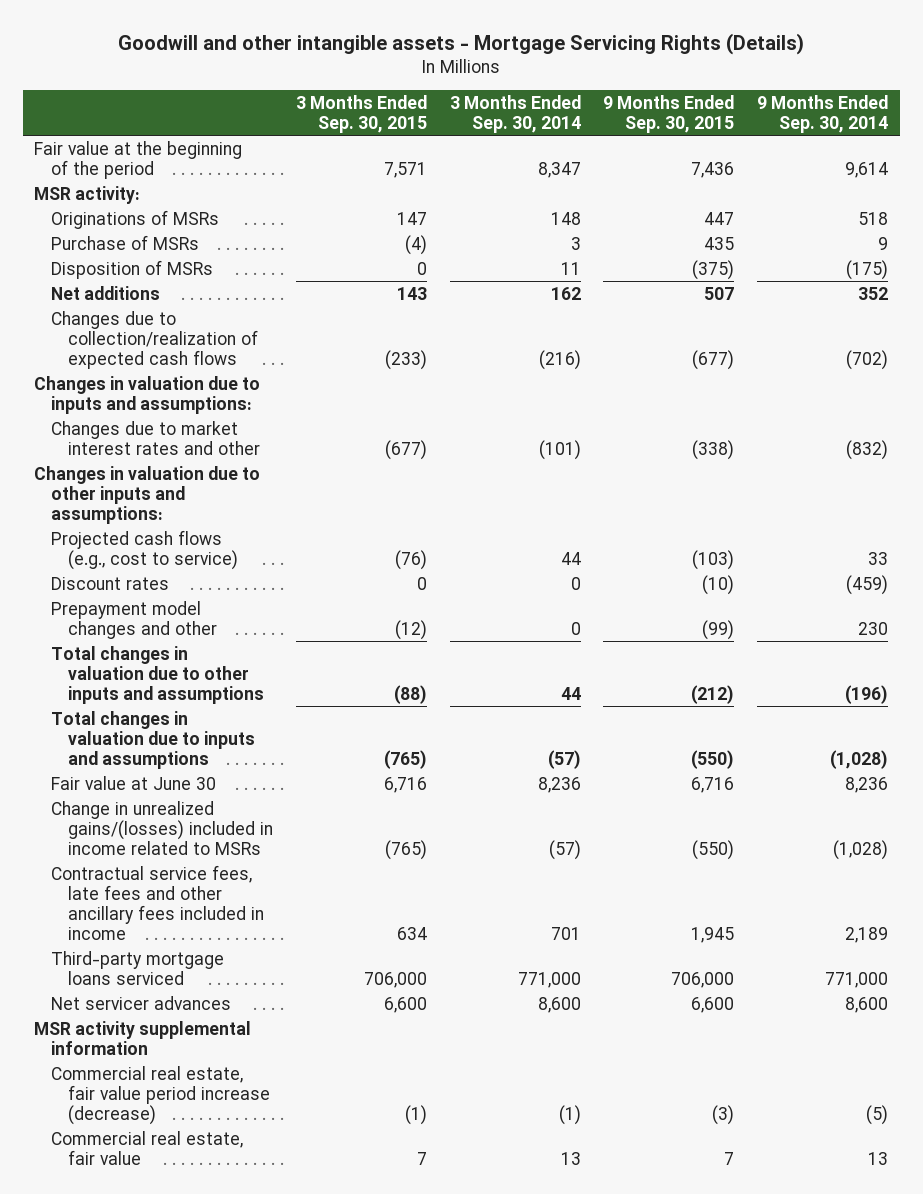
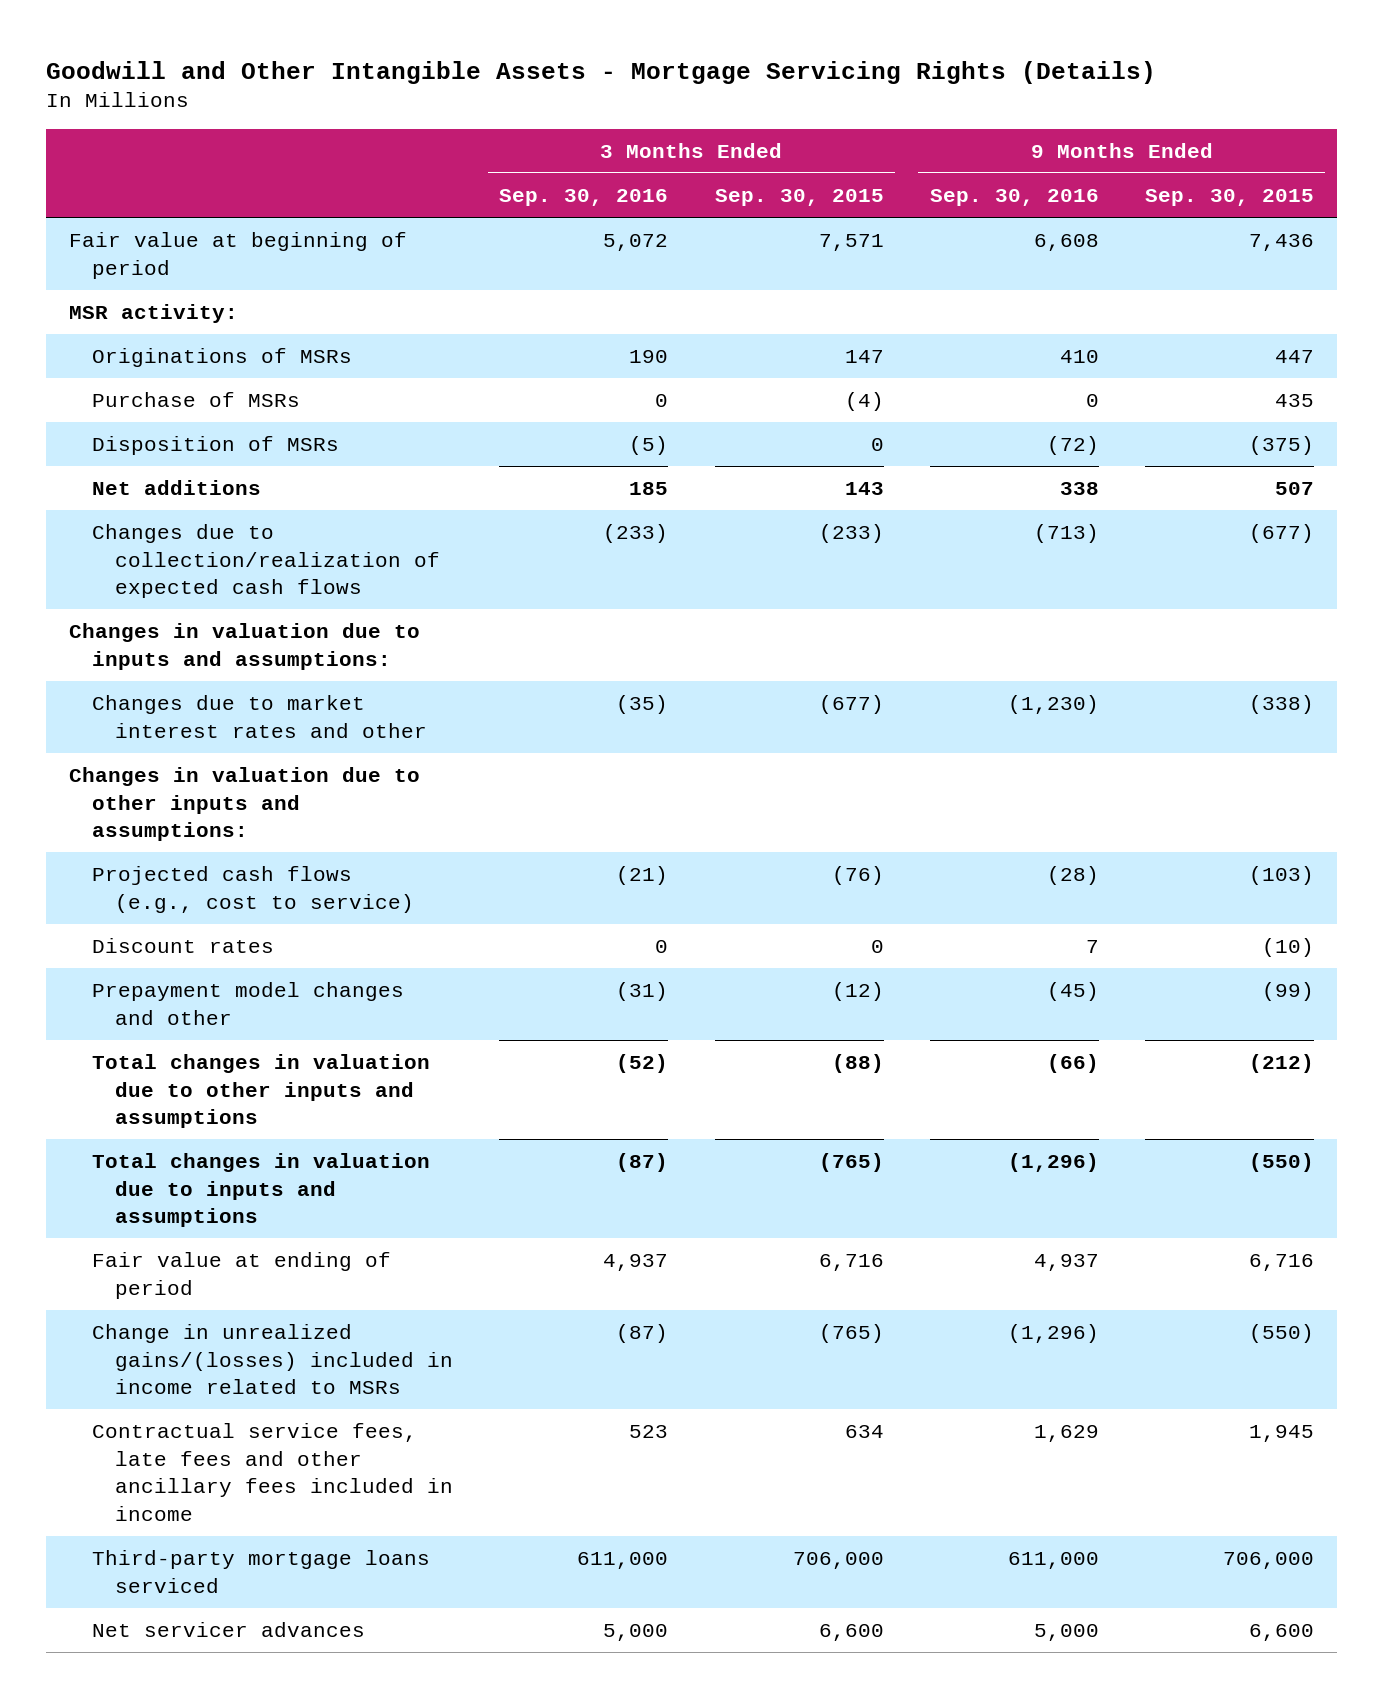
[118,32,805,55] Goodwill and other intangible assets - Mortgage Servicing Rights (Details) -> [45,60,1156,84] Goodwill and Other Intangible Assets - Mortgage Servicing Rights (Details)
[449,94,581,134] 3 Months Ended Sep. 30, 2014 -> none
[757,94,889,134] 9 Months Ended Sep. 30, 2014 -> none
none -> [499,188,669,206] Sep. 30, 2016
none -> [929,188,1099,206] Sep. 30, 2016
[34,140,243,179] Fair value at the beginning of the period -> [68,232,407,279] Fair value at beginning of period
[51,775,217,790] Fair value at June 30 -> [92,1252,392,1299] Fair value at ending of period
[34,1020,252,1055] MSR activity supplemental information -> none
[51,1065,270,1125] Commercial real estate, fair value period increase (decrease) -> none
[51,1130,244,1165] Commercial real estate, fair value -> none

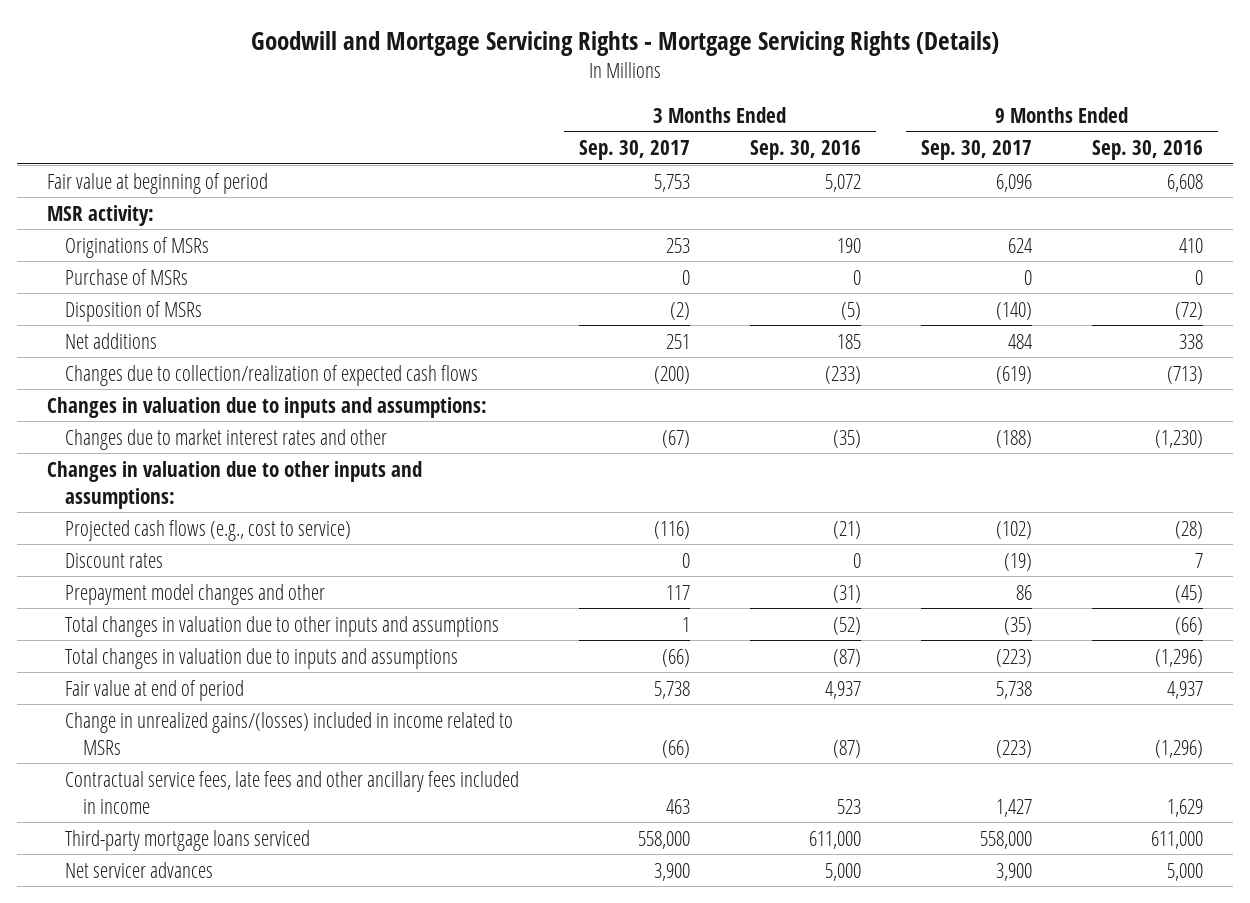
[45,60,1156,84] Goodwill and Other Intangible Assets - Mortgage Servicing Rights (Details) -> [251,30,1000,56] Goodwill and Mortgage Servicing Rights - Mortgage Servicing Rights (Details)
[714,188,884,206] Sep. 30, 2015 -> none
[1144,188,1314,206] Sep. 30, 2015 -> none
none -> [579,140,691,161] Sep. 30, 2017
none -> [921,140,1033,161] Sep. 30, 2017
[92,1252,392,1299] Fair value at ending of period -> [65,679,245,701] Fair value at end of period

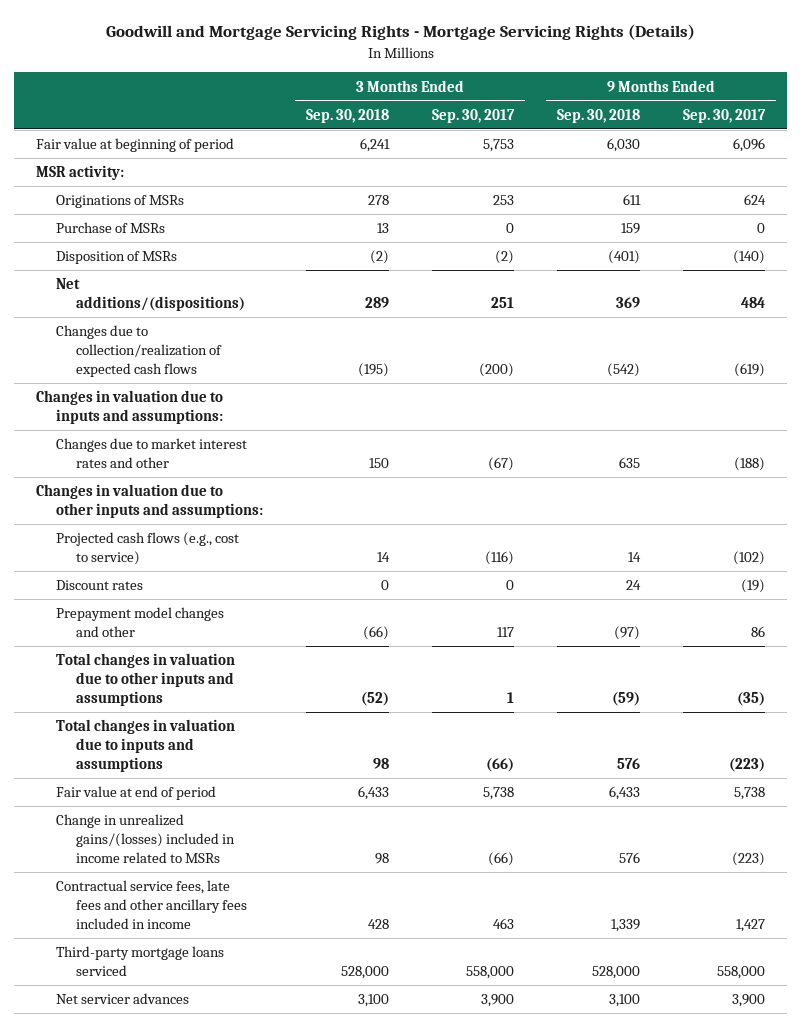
[750,140,862,161] Sep. 30, 2016 -> none
[1092,140,1204,161] Sep. 30, 2016 -> none
none -> [305,108,389,123] Sep. 30, 2018
none -> [557,108,641,123] Sep. 30, 2018
[65,332,158,349] Net additions -> [55,278,245,312] Net additions/(dispositions)

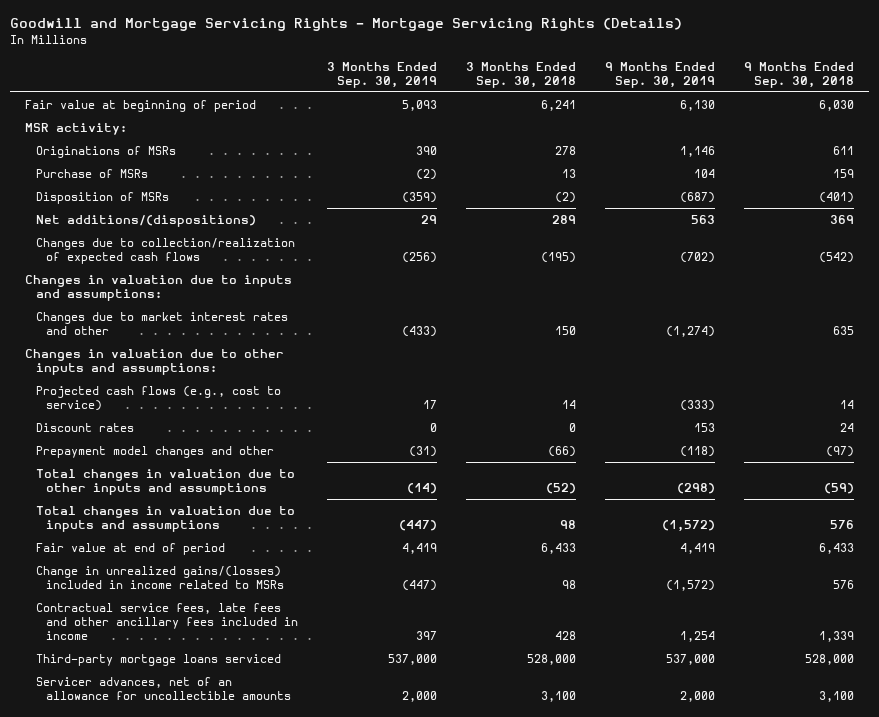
[432,108,516,123] Sep. 30, 2017 -> none
[683,108,767,123] Sep. 30, 2017 -> none
none -> [327,61,438,88] 3 Months Ended Sep. 30, 2019
none -> [605,61,716,88] 9 Months Ended Sep. 30, 2019
[55,993,189,1005] Net servicer advances -> [35,676,292,700] Servicer advances, net of an allowance for uncollectible amounts

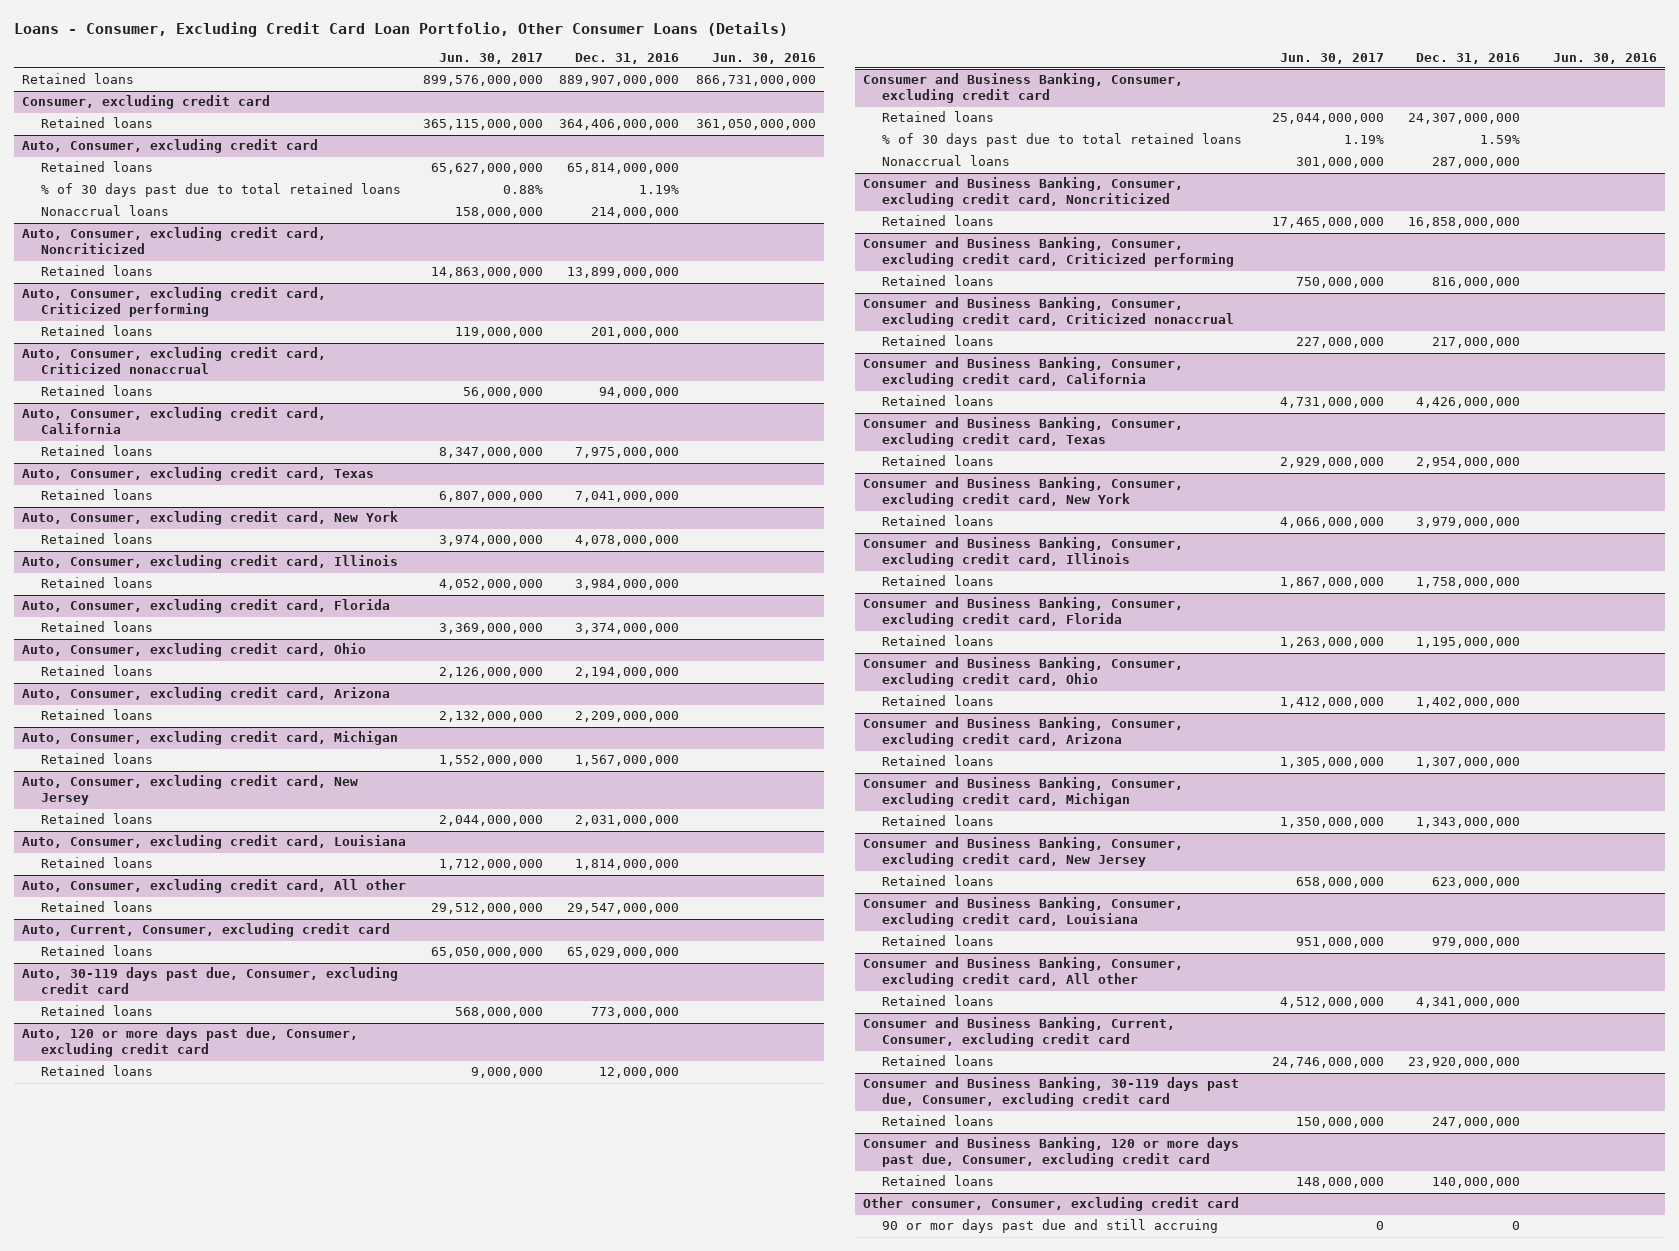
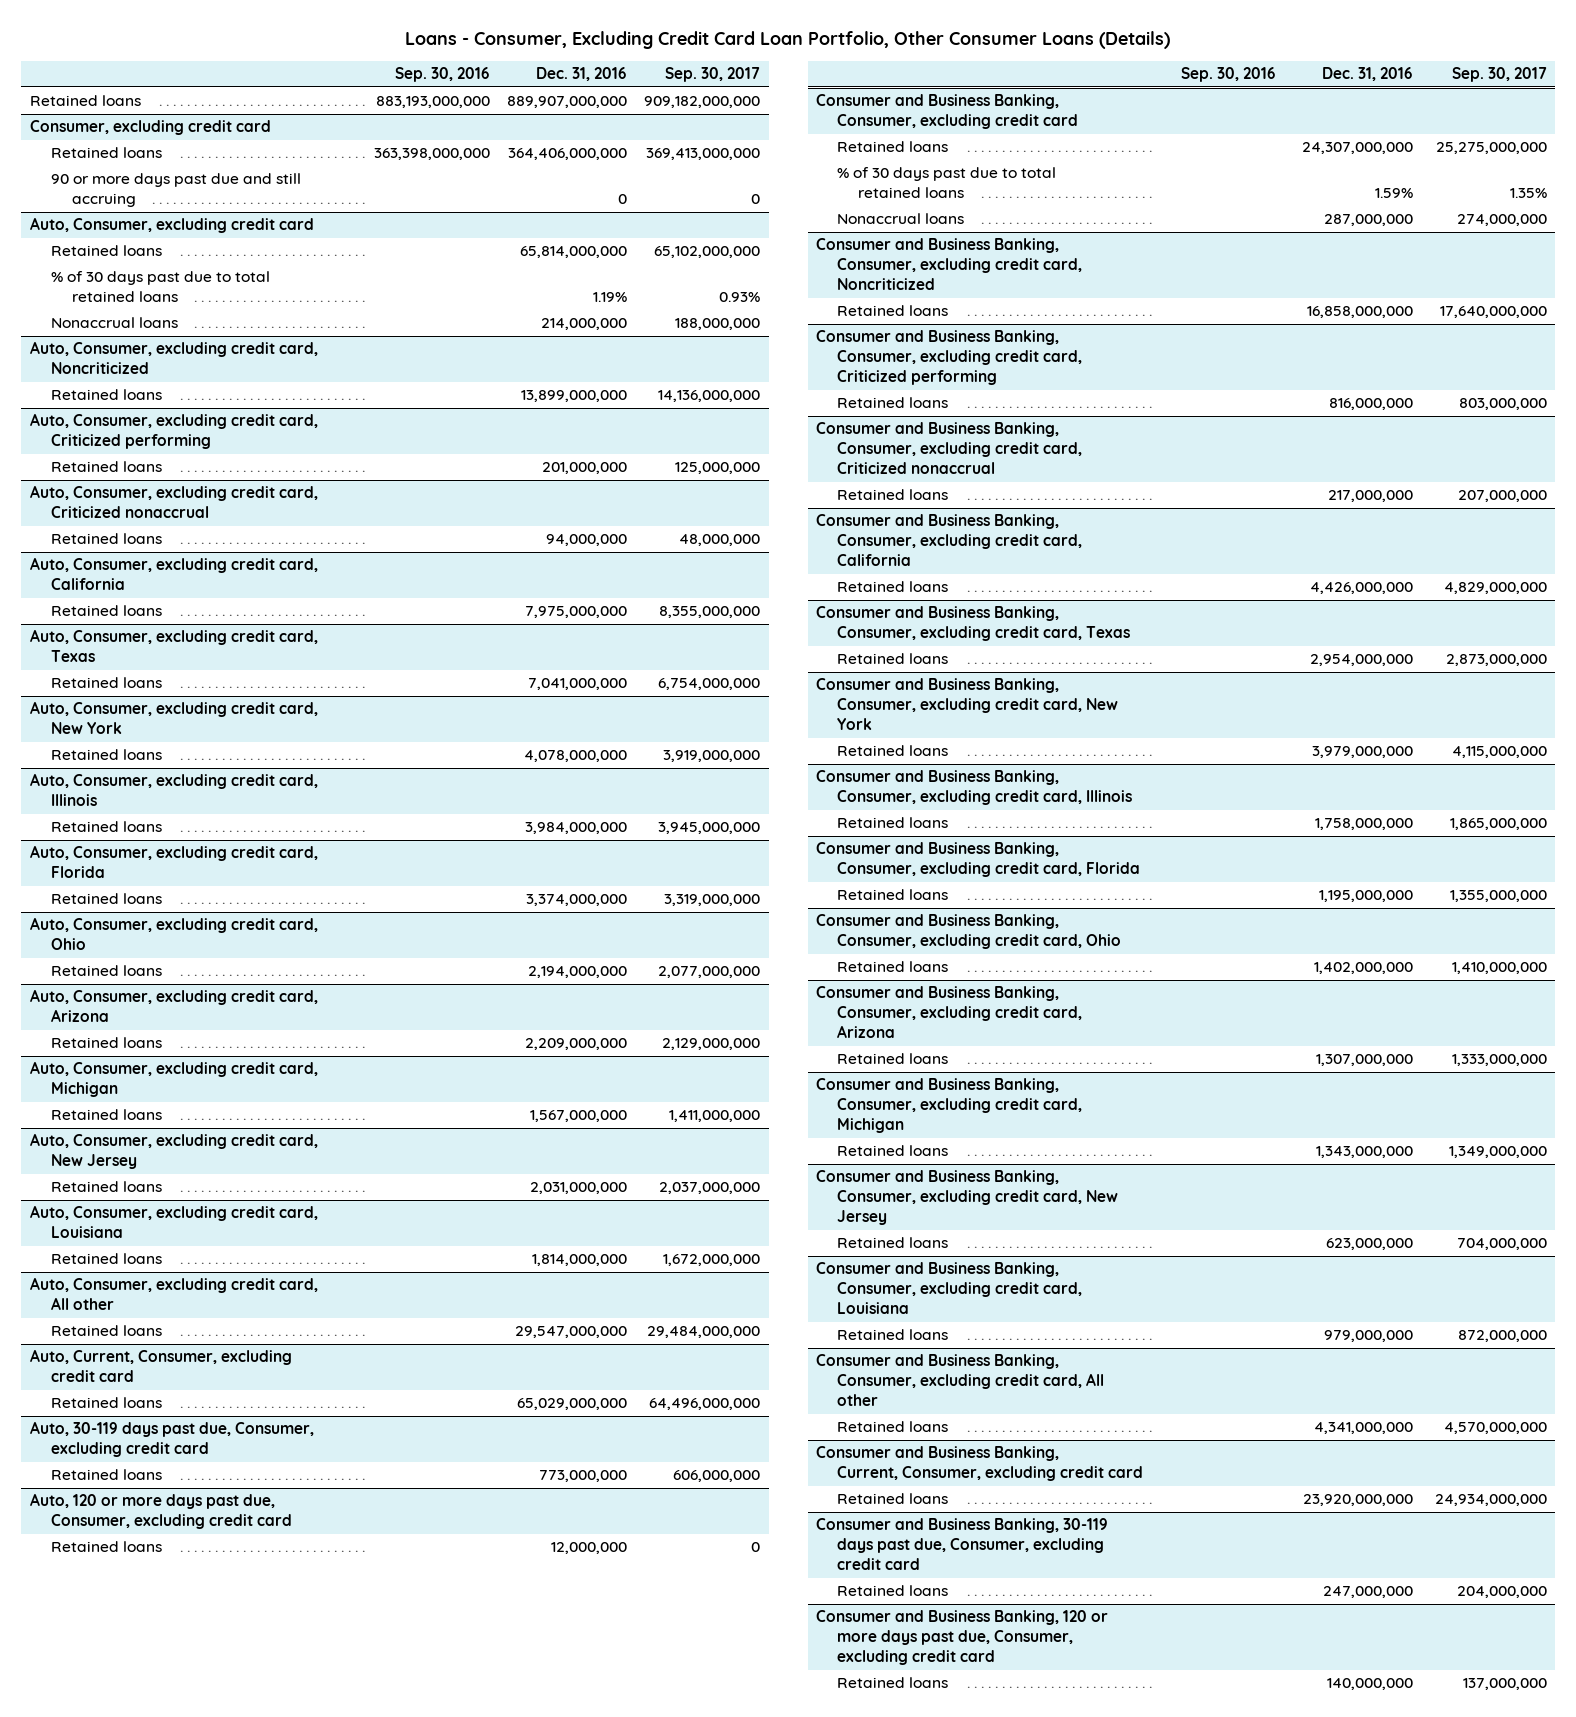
[438,52,543,64] Jun. 30, 2017 -> none
[711,52,816,64] Jun. 30, 2016 -> none
none -> [394,67,490,83] Sep. 30, 2016
none -> [664,67,760,83] Sep. 30, 2017
none -> [50,173,301,208] 90 or more days past due and still accruing
[863,1197,1240,1212] Other consumer, Consumer, excluding credit card -> none
[882,1219,1219,1234] 90 or mor days past due and still accruing -> none

